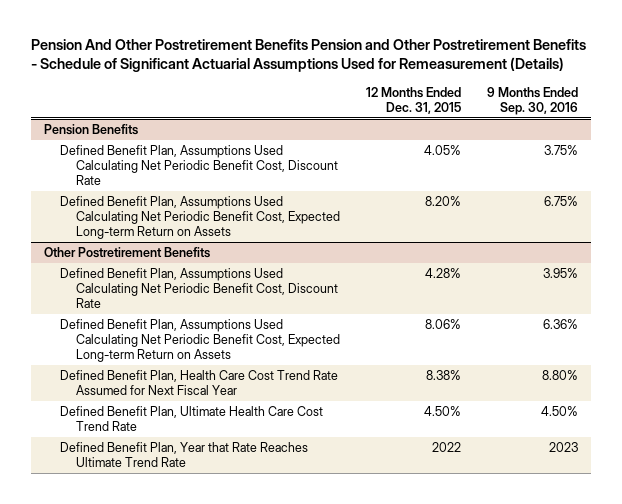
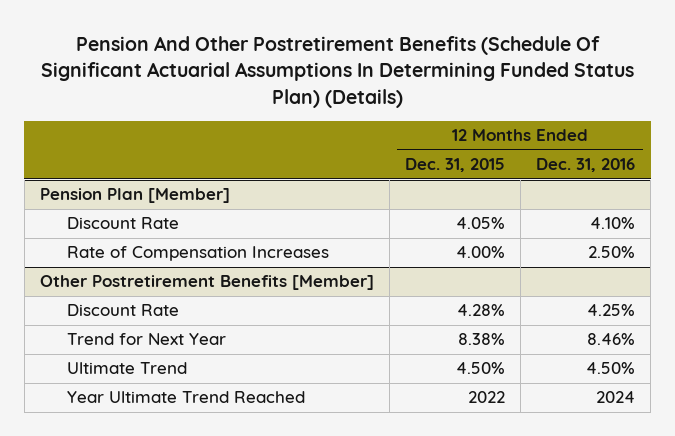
[30,38,586,73] Pension And Other Postretirement Benefits Pension and Other Postretirement Benefits - Schedule of Significant Actuarial Assumptions Used for Remeasurement (Details) -> [40,35,634,108] Pension And Other Postretirement Benefits (Schedule Of Significant Actuarial Assumptions In Determining Funded Status Plan) (Details)
[487,86,579,115] 9 Months Ended Sep. 30, 2016 -> none
none -> [536,158,636,173] Dec. 31, 2016
[59,145,339,185] Defined Benefit Plan, Assumptions Used Calculating Net Periodic Benefit Cost, Discount Rate -> none
[59,196,341,239] Defined Benefit Plan, Assumptions Used Calculating Net Periodic Benefit Cost, Expected Long-term Return on Assets -> none
[59,319,341,362] Defined Benefit Plan, Assumptions Used Calculating Net Periodic Benefit Cost, Expected Long-term Return on Assets -> none
[43,124,138,136] Pension Benefits -> [39,188,230,204] Pension Plan [Member]
none -> [66,217,179,230] Discount Rate
none -> [66,246,329,262] Rate of Compensation Increases
[43,247,210,259] Other Postretirement Benefits -> [39,275,374,291] Other Postretirement Benefits [Member]
[59,268,339,308] Defined Benefit Plan, Assumptions Used Calculating Net Periodic Benefit Cost, Discount Rate -> [66,304,179,317] Discount Rate
[59,370,338,396] Defined Benefit Plan, Health Care Cost Trend Rate Assumed for Next Fiscal Year -> [66,333,226,346] Trend for Next Year
[59,406,323,432] Defined Benefit Plan, Ultimate Health Care Cost Trend Rate -> [66,362,187,375] Ultimate Trend
[59,442,308,468] Defined Benefit Plan, Year that Rate Reaches Ultimate Trend Rate -> [66,391,305,404] Year Ultimate Trend Reached

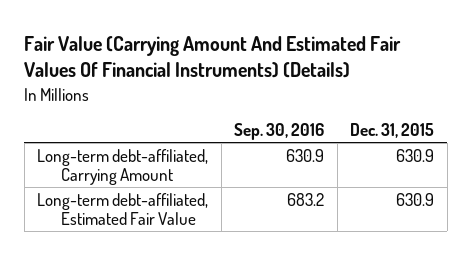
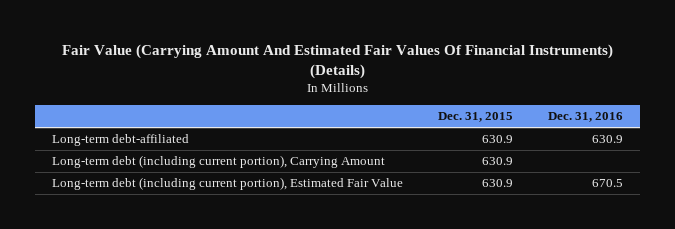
[234,123,325,141] Sep. 30, 2016 -> none
none -> [547,112,623,123] Dec. 31, 2016
none -> [52,134,190,147] Long-term debt-affiliated
[37,148,209,186] Long-term debt-affiliated, Carrying Amount -> [52,155,386,169] Long-term debt (including current portion), Carrying Amount
[37,192,209,226] Long-term debt-affiliated, Estimated Fair Value -> [52,177,404,191] Long-term debt (including current portion), Estimated Fair Value

